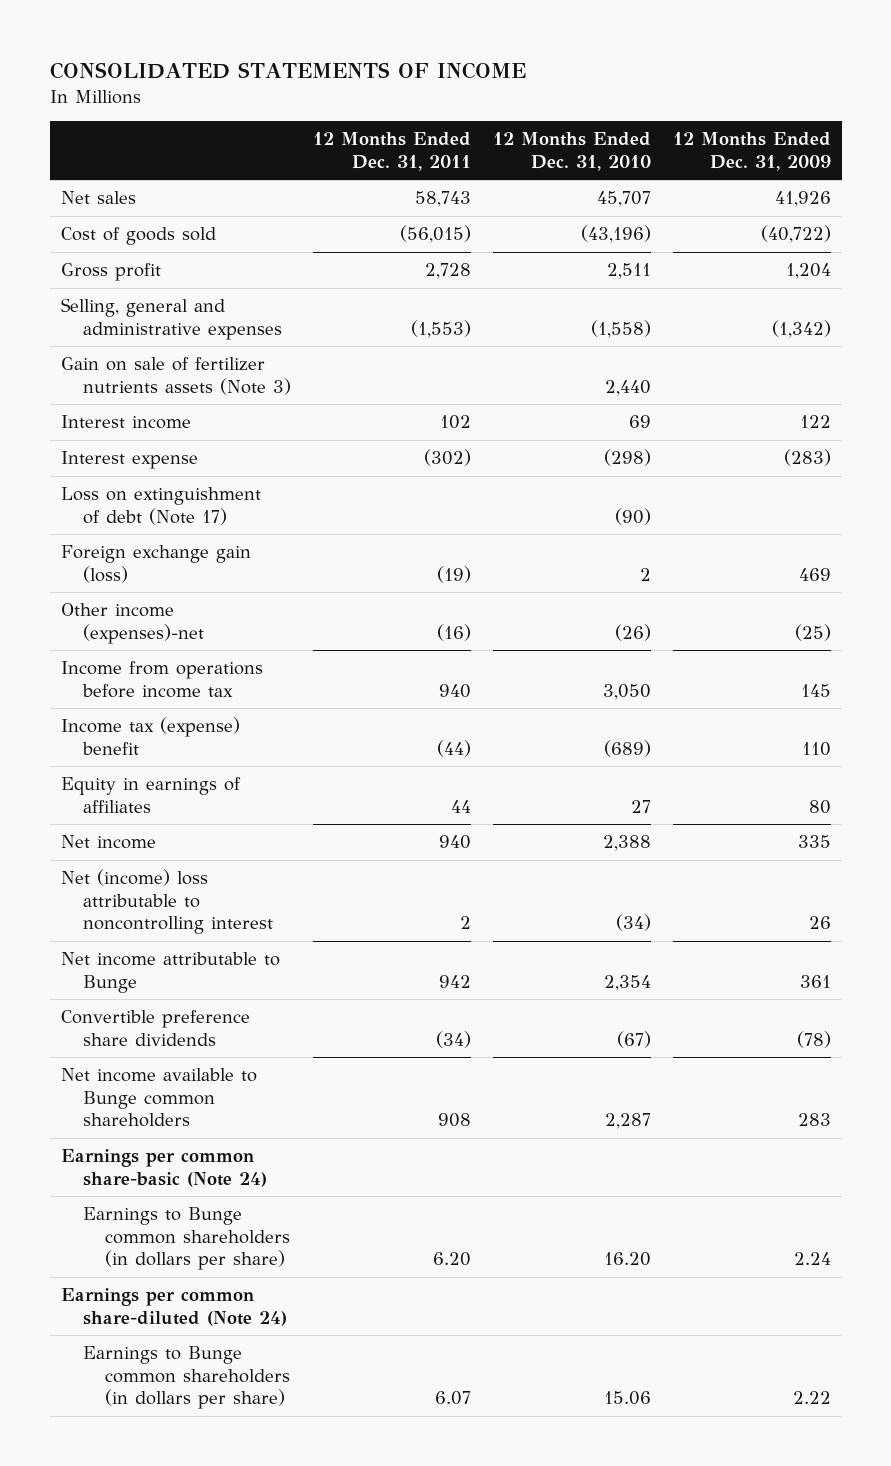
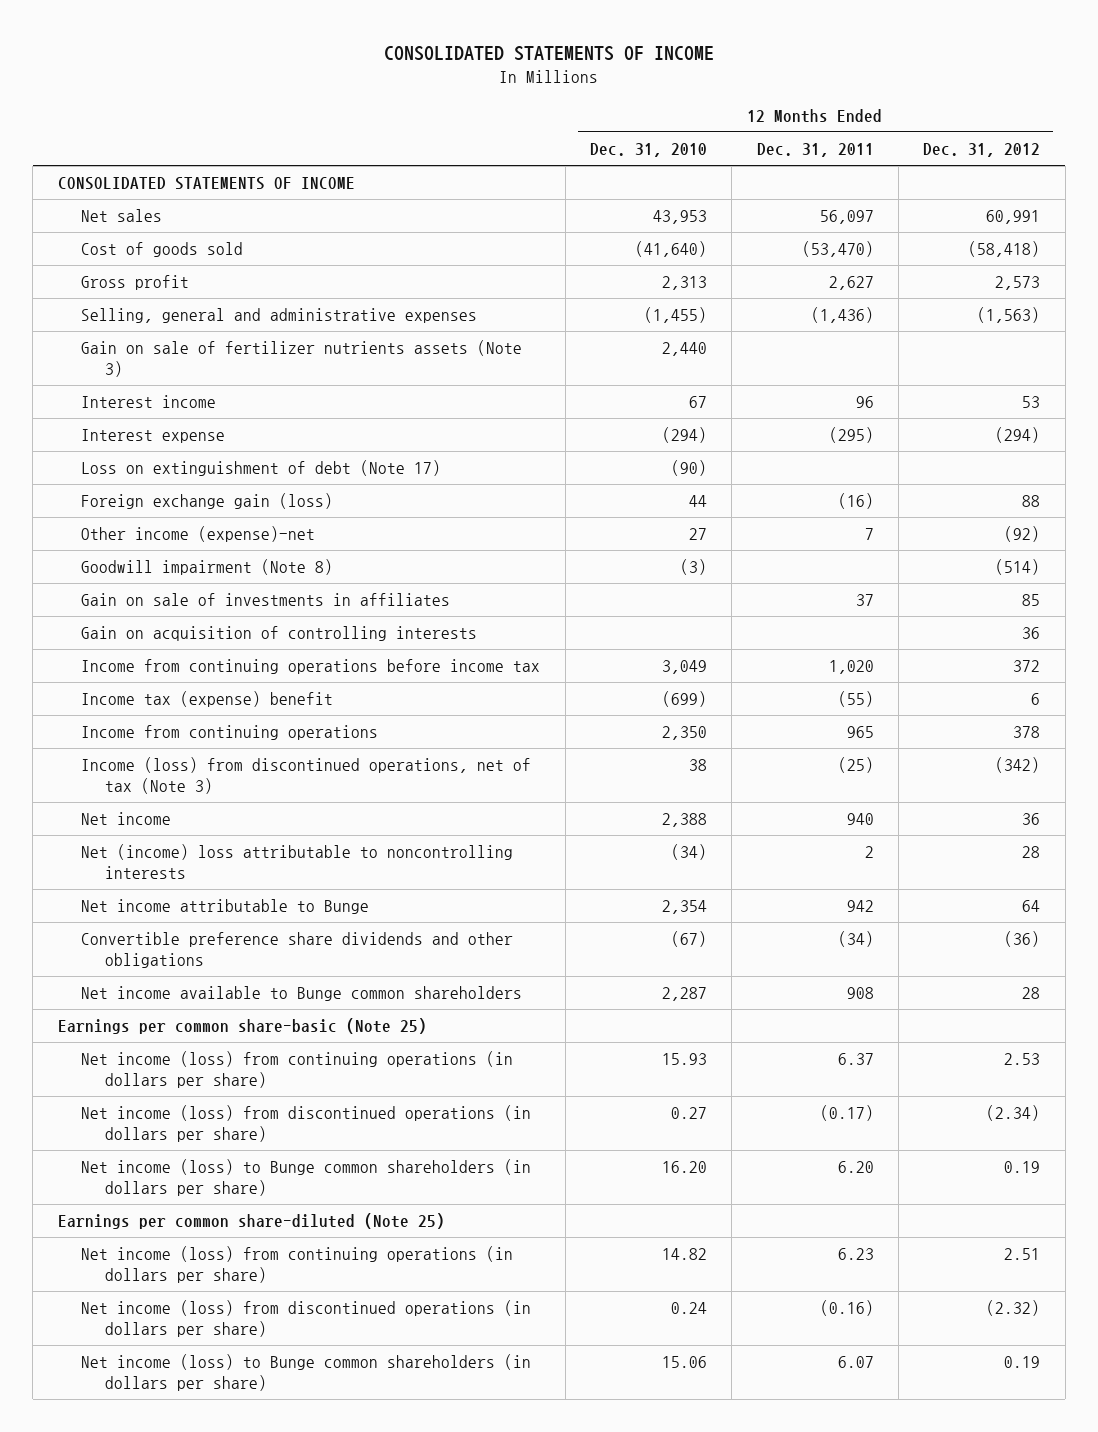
[672,132,831,171] 12 Months Ended Dec. 31, 2009 -> none
none -> [923,142,1041,157] Dec. 31, 2012
none -> [57,176,355,190] CONSOLIDATED STATEMENTS OF INCOME
[414,191,471,208] 58,743 -> [819,209,874,224] 56,097
[596,191,651,208] 45,707 -> [653,209,708,224] 43,953
[399,225,471,244] (56,015) -> [801,240,874,257] (53,470)
[580,225,651,244] (43,196) -> [635,240,708,257] (41,640)
[424,263,471,280] 2,728 -> [828,275,874,290] 2,627
[606,263,651,280] 2,511 -> [662,275,708,290] 2,313
[410,319,471,338] (1,553) -> [810,306,874,323] (1,436)
[590,319,651,338] (1,558) -> [644,306,708,323] (1,455)
[439,415,471,430] 102 -> [855,395,874,408] 96
[628,415,651,429] 69 -> [689,395,708,408] 67
[423,449,471,467] (302) -> [828,426,874,443] (295)
[603,449,651,467] (298) -> [662,426,708,443] (294)
[60,777,241,813] Equity in earnings of affiliates -> none
[436,565,471,583] (19) -> [837,492,874,509] (16)
[639,567,651,581] 2 -> [689,494,708,507] 44
[60,603,204,644] Other income (expenses)-net -> [81,525,316,542] Other income (expense)-net
[436,623,471,641] (16) -> [864,527,874,540] 7
[614,623,651,641] (26) -> [689,527,708,540] 27
none -> [81,558,334,575] Goodwill impairment (Note 8)
none -> [81,592,451,606] Gain on sale of investments in affiliates
none -> [81,625,478,641] Gain on acquisition of controlling interests
[60,661,263,698] Income from operations before income tax -> [81,658,541,674] Income from continuing operations before income tax
[438,683,471,698] 940 -> [828,659,874,674] 1,020
[602,683,651,700] 3,050 -> [662,659,708,674] 3,049
[436,739,471,757] (44) -> [837,690,874,707] (55)
[603,739,651,757] (689) -> [662,690,708,707] (699)
none -> [81,724,379,740] Income from continuing operations
none -> [81,756,532,794] Income (loss) from discontinued operations, net of tax (Note 3)
[60,869,273,935] Net (income) loss attributable to noncontrolling interest -> [81,843,514,879] Net (income) loss attributable to noncontrolling interests
[60,1010,250,1046] Convertible preference share dividends -> [81,931,514,968] Convertible preference share dividends and other obligations
[60,1149,267,1187] Earnings per common share-basic (Note 24) -> [57,1017,427,1034] Earnings per common share-basic (Note 25)
none -> [81,1050,514,1088] Net income (loss) from continuing operations (in dollars per share)
none -> [81,1104,532,1142] Net income (loss) from discontinued operations (in dollars per share)
[82,1207,290,1271] Earnings to Bunge common shareholders (in dollars per share) -> [81,1158,532,1196] Net income (loss) to Bunge common shareholders (in dollars per share)
[60,1288,287,1326] Earnings per common share-diluted (Note 24) -> [57,1212,445,1229] Earnings per common share-diluted (Note 25)
none -> [81,1245,514,1283] Net income (loss) from continuing operations (in dollars per share)
none -> [81,1299,532,1337] Net income (loss) from discontinued operations (in dollars per share)
[82,1346,290,1410] Earnings to Bunge common shareholders (in dollars per share) -> [81,1353,532,1391] Net income (loss) to Bunge common shareholders (in dollars per share)

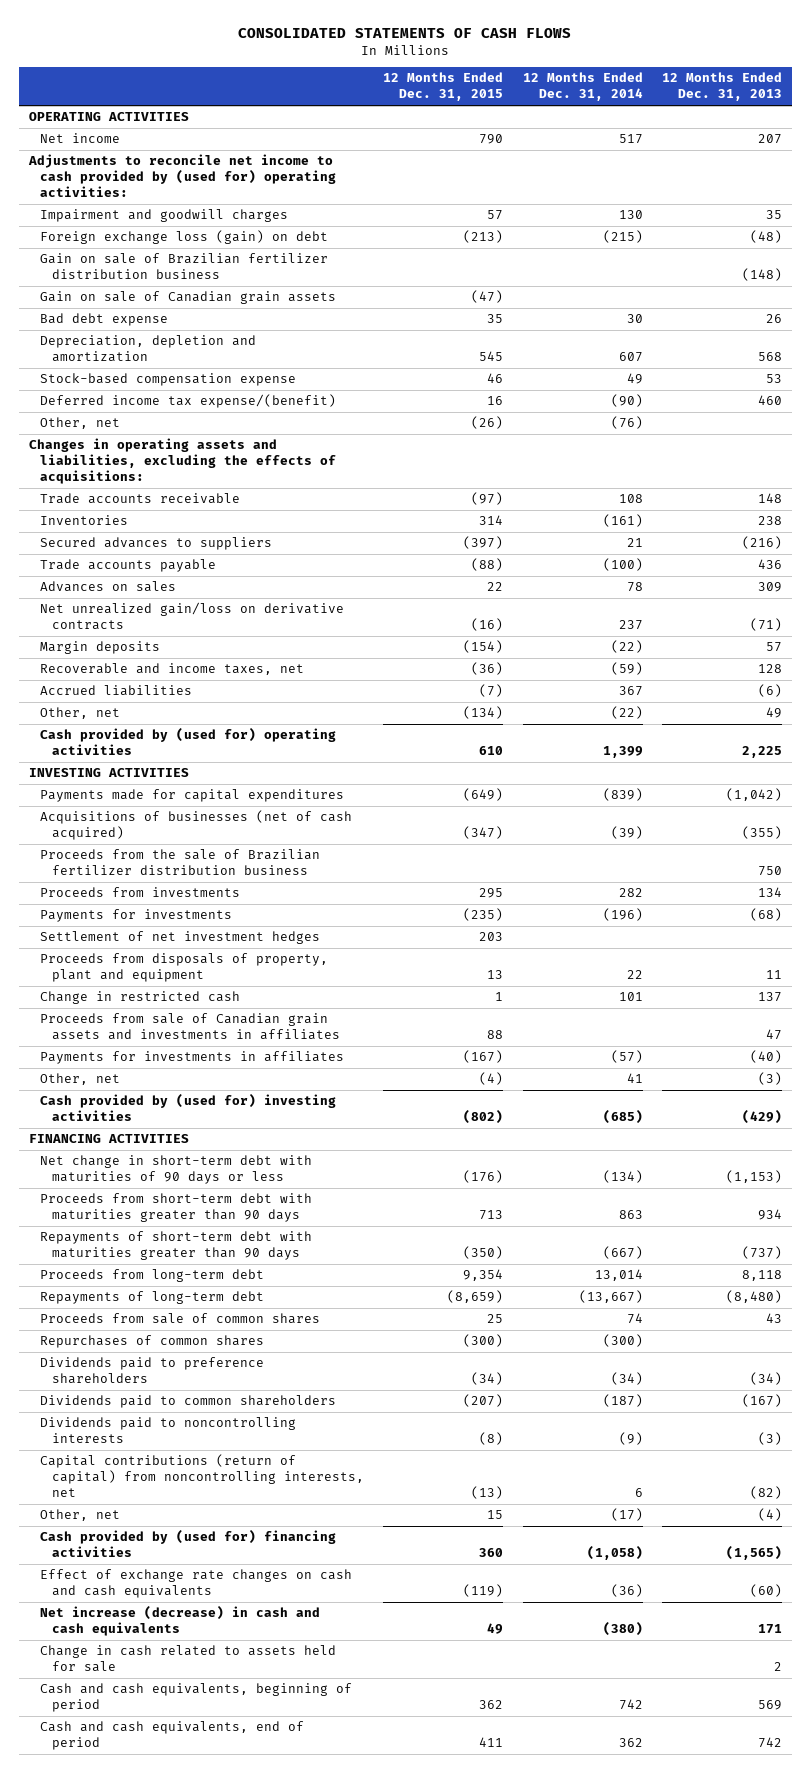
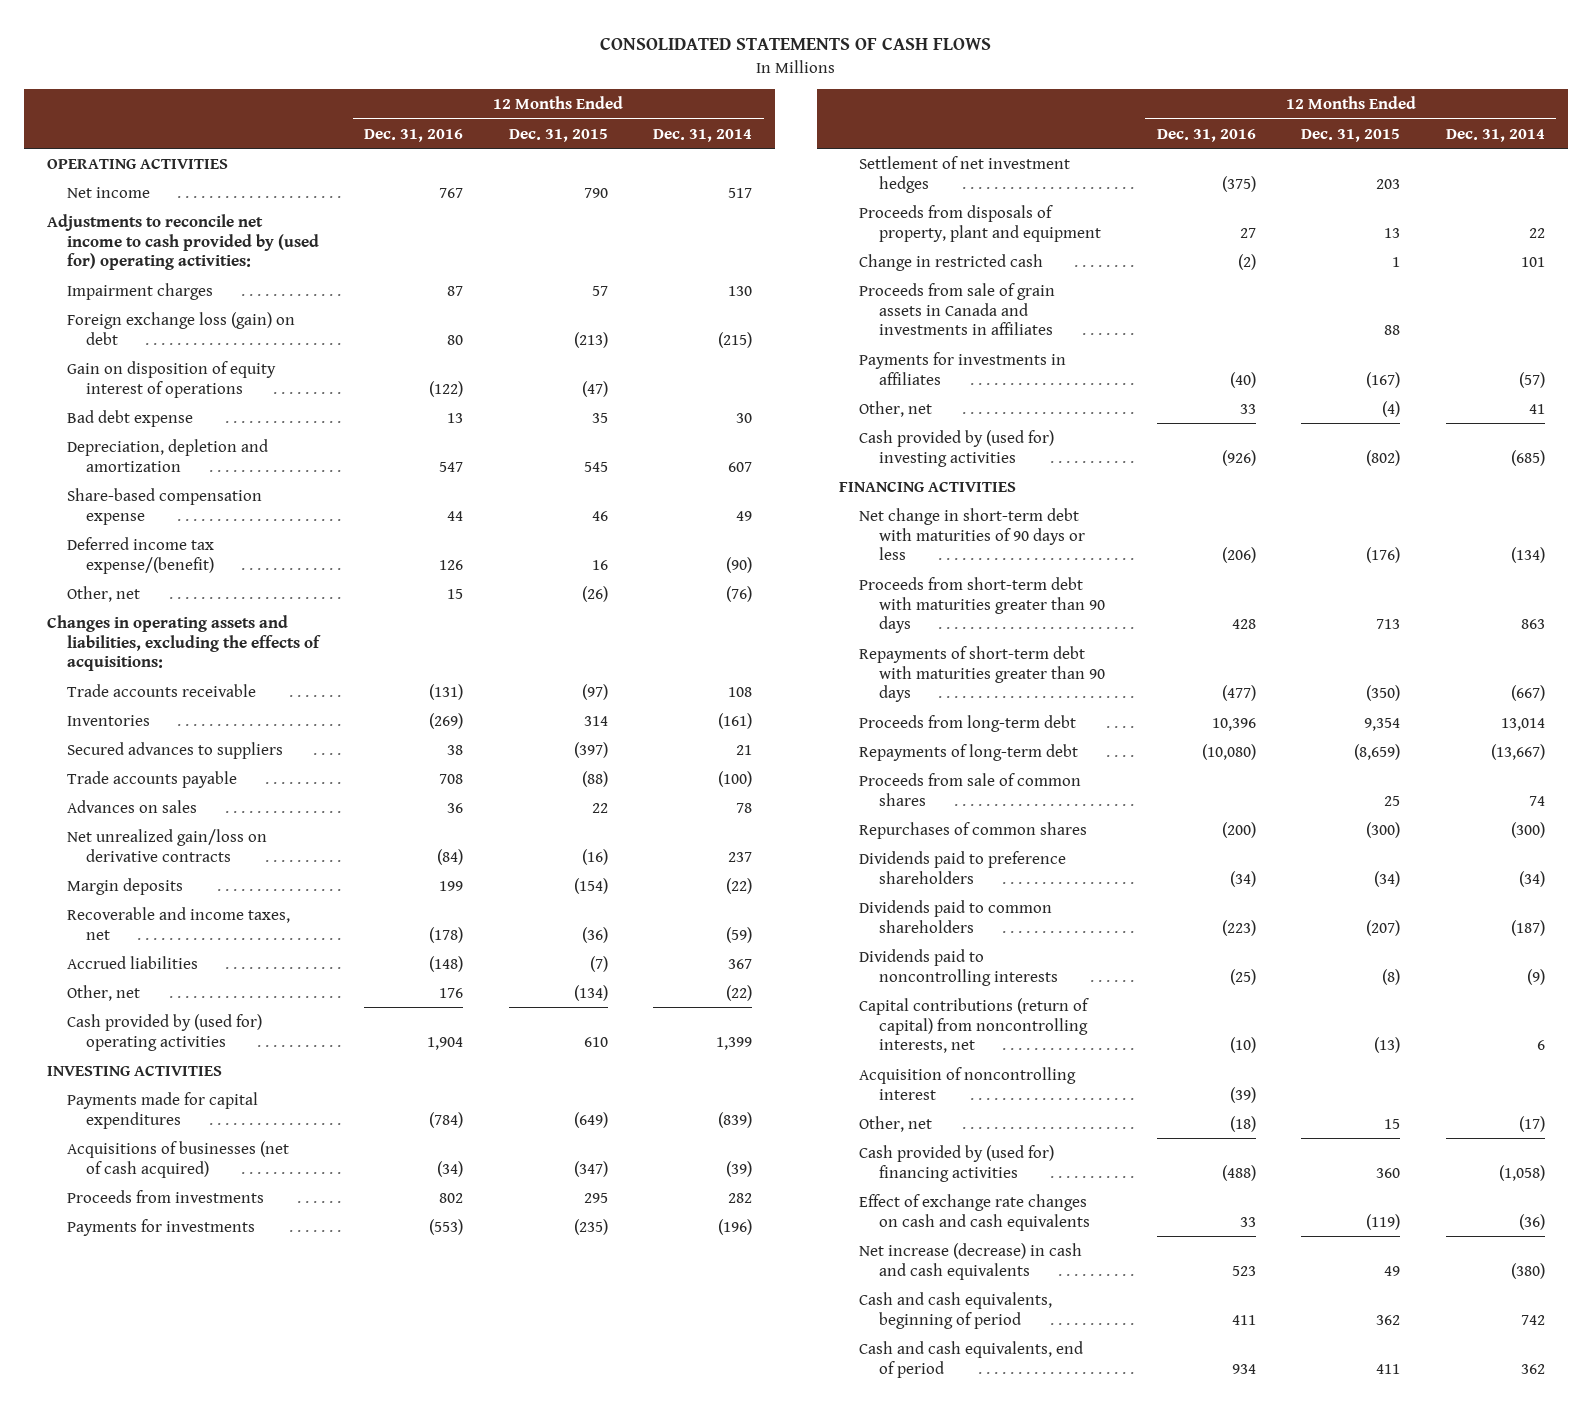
[662,72,783,102] 12 Months Ended Dec. 31, 2013 -> none
none -> [364,128,464,142] Dec. 31, 2016
[40,209,289,223] Impairment and goodwill charges -> [66,282,213,300] Impairment charges
[40,253,329,280] Gain on sale of Brazilian fertilizer distribution business -> none
[40,291,337,305] Gain on sale of Canadian grain assets -> [66,360,276,398] Gain on disposition of equity interest of operations
[40,373,297,387] Stock-based compensation expense -> [66,487,262,525] Share-based compensation expense
[40,849,321,876] Proceeds from the sale of Brazilian fertilizer distribution business -> none
[40,1013,340,1041] Proceeds from sale of Canadian grain assets and investments in affiliates -> [859,282,1056,336] Proceeds from sale of grain assets in Canada and investments in affiliates
none -> [859,1066,1077,1100] Acquisition of noncontrolling interest
[40,1645,337,1673] Change in cash related to assets held for sale -> none

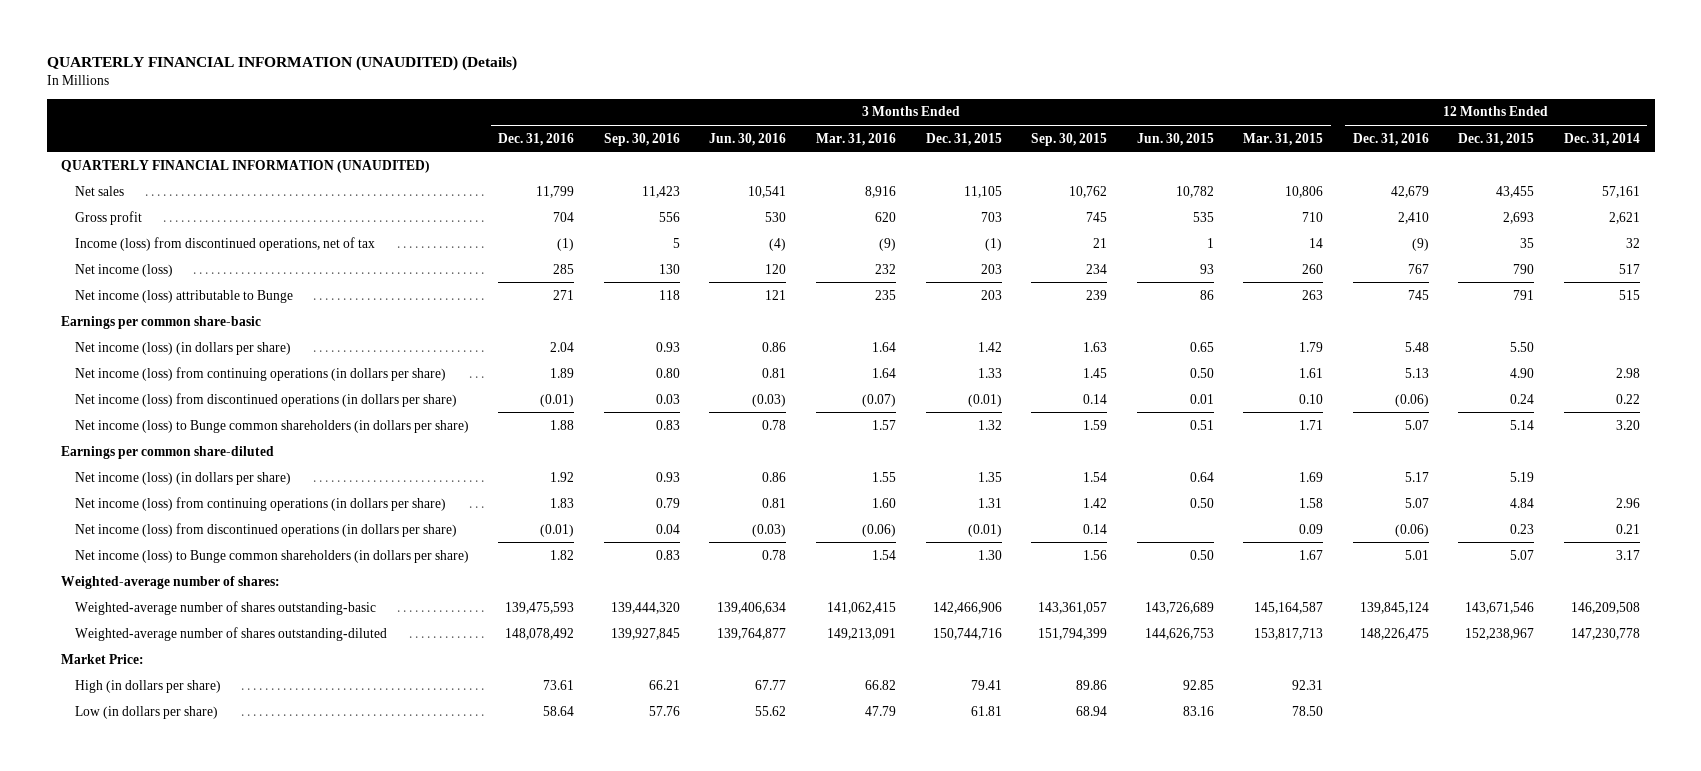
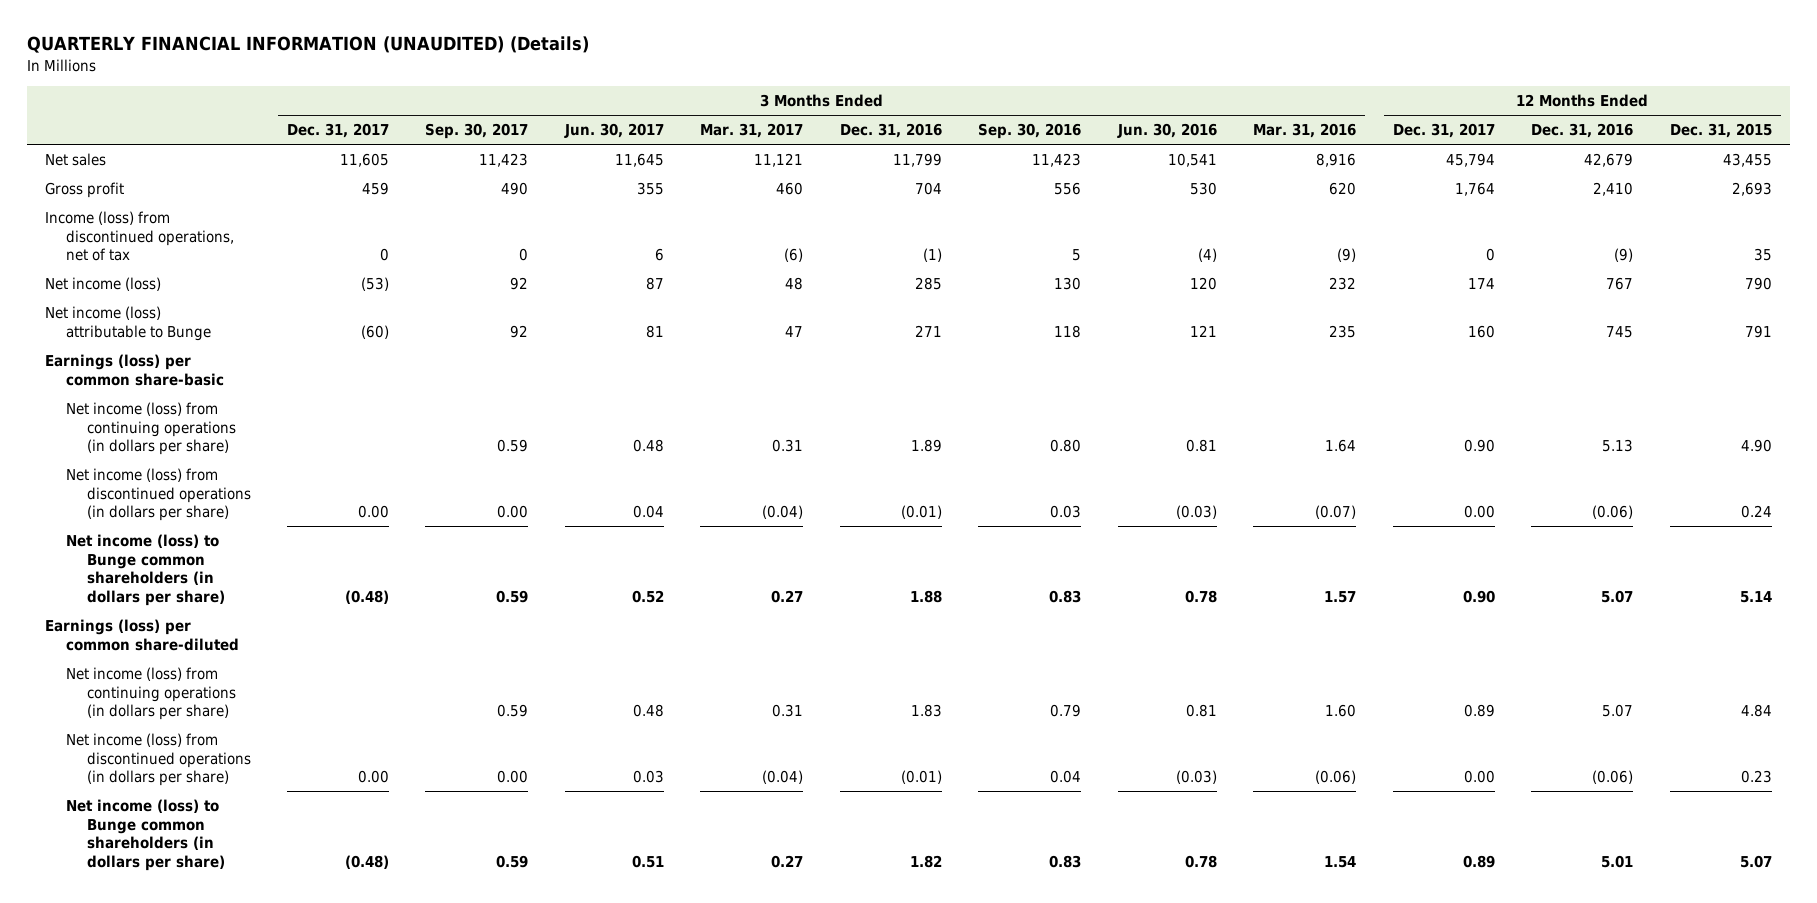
[925,132,1002,146] Dec. 31, 2015 -> none
[1031,132,1108,146] Sep. 30, 2015 -> none
[1136,132,1214,146] Jun. 30, 2015 -> none
[1243,132,1324,146] Mar. 31, 2015 -> none
[1563,132,1640,146] Dec. 31, 2014 -> none
none -> [286,123,389,139] Dec. 31, 2017
none -> [425,123,529,140] Sep. 30, 2017
none -> [563,123,664,139] Jun. 30, 2017
none -> [700,123,804,139] Mar. 31, 2017
none -> [1392,123,1495,139] Dec. 31, 2017
[61,159,431,173] QUARTERLY FINANCIAL INFORMATION (UNAUDITED) -> none
[74,341,291,355] Net income (loss) (in dollars per share) -> none
[61,315,262,329] Earnings per common share-basic -> [44,354,224,386] Earnings (loss) per common share-basic
[74,471,291,485] Net income (loss) (in dollars per share) -> none
[61,445,275,459] Earnings per common share-diluted -> [44,619,239,651] Earnings (loss) per common share-diluted
[61,575,281,589] Weighted-average number of shares: -> none
[74,600,376,615] Weighted-average number of shares outstanding-basic -> none
[74,626,387,641] Weighted-average number of shares outstanding-diluted -> none
[61,653,145,664] Market Price: -> none
[74,679,221,693] High (in dollars per share) -> none
[74,705,218,719] Low (in dollars per share) -> none

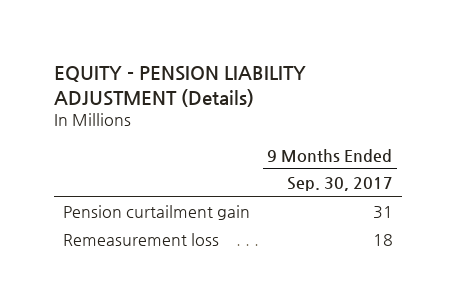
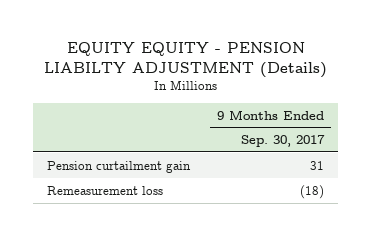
[54,66,307,107] EQUITY - PENSION LIABILITY ADJUSTMENT (Details) -> [43,42,327,78] EQUITY EQUITY - PENSION LIABILTY ADJUSTMENT (Details)
[372,234,393,247] 18 -> [300,184,325,199] (18)

